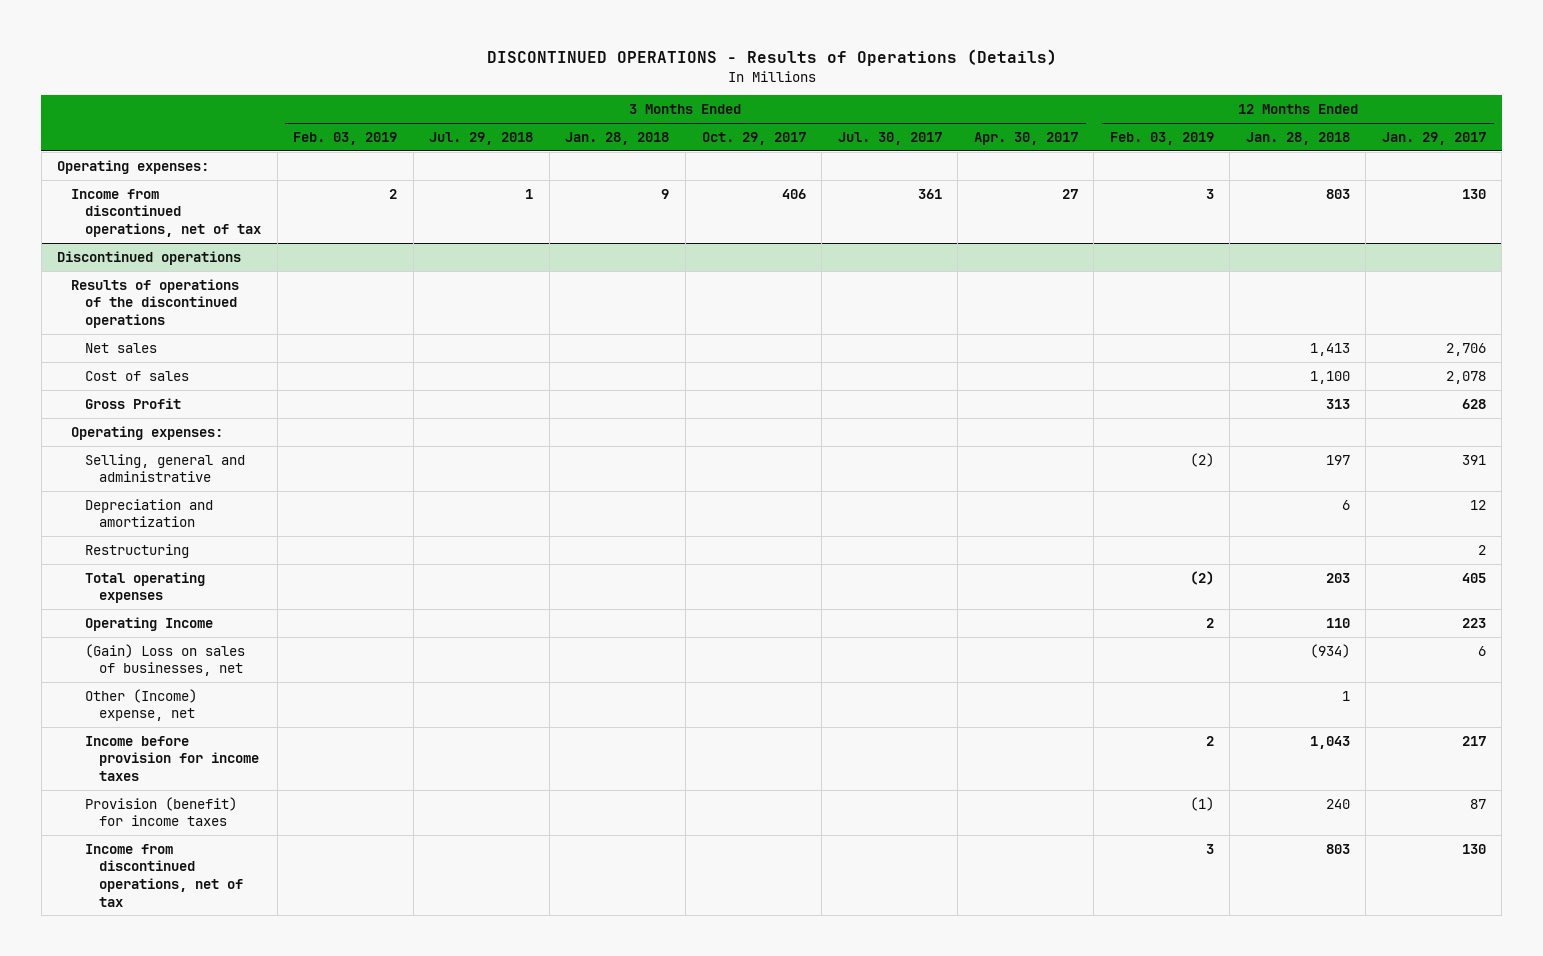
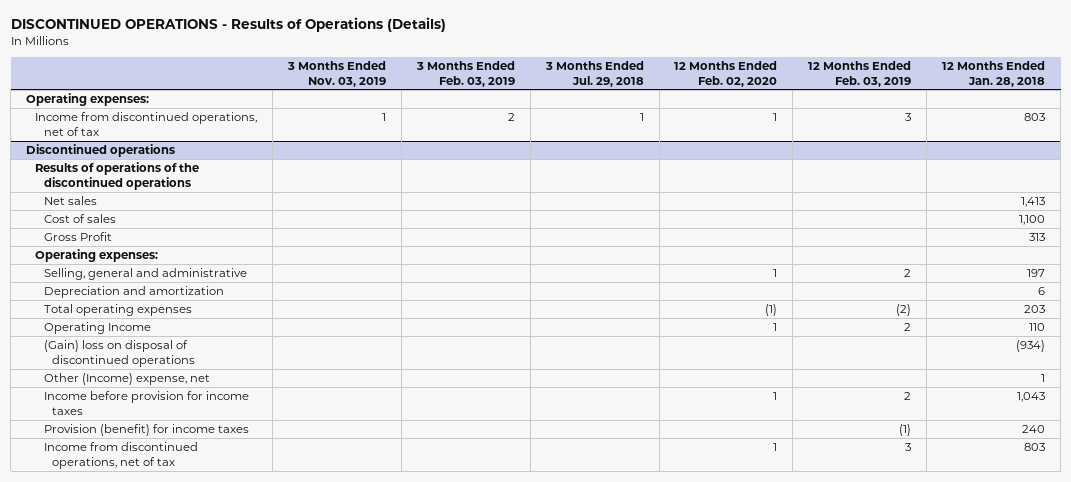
[565,132,670,146] Jan. 28, 2018 -> none
[701,132,806,146] Oct. 29, 2017 -> none
[837,132,942,146] Jul. 30, 2017 -> none
[973,132,1078,146] Apr. 30, 2017 -> none
[1381,132,1486,146] Jan. 29, 2017 -> none
none -> [286,60,386,87] 3 Months Ended Nov. 03, 2019
none -> [674,60,778,87] 12 Months Ended Feb. 02, 2020
[1189,452,1214,467] (2) -> [904,269,912,278] 2
[85,543,190,558] Restructuring -> none
[85,643,246,677] (Gain) Loss on sales of businesses, net -> [43,340,196,367] (Gain) loss on disposal of discontinued operations

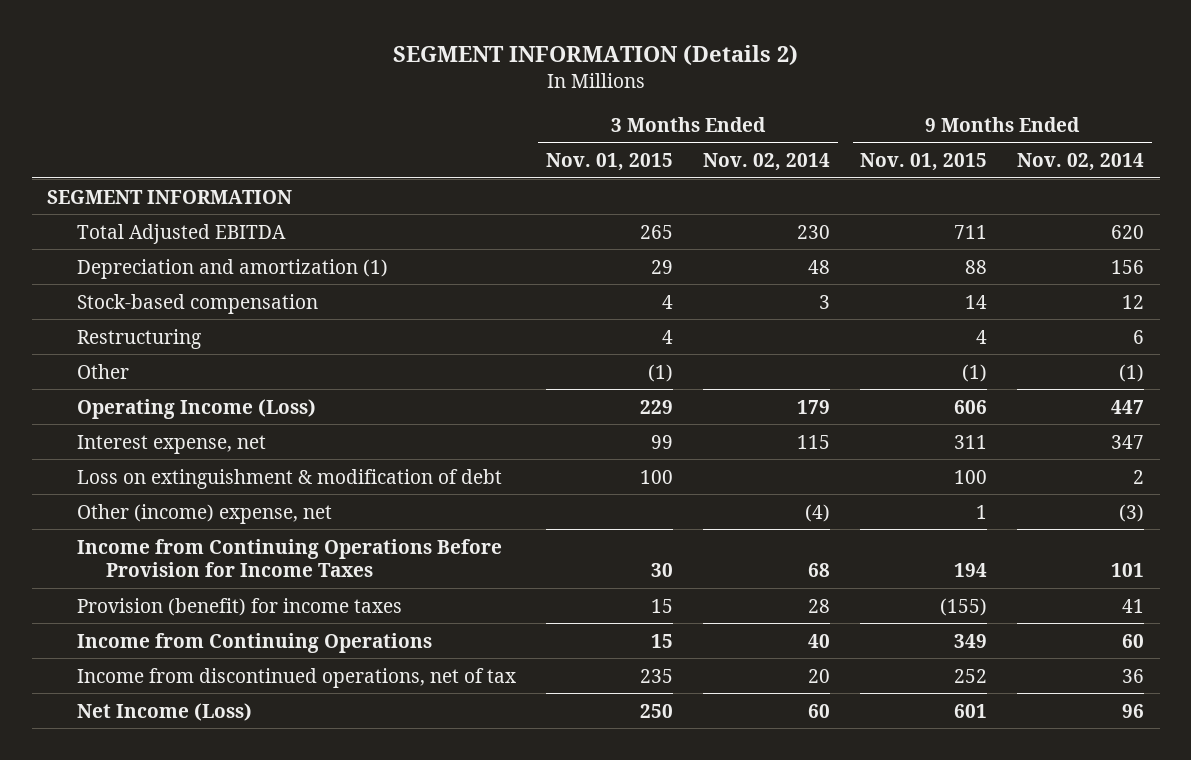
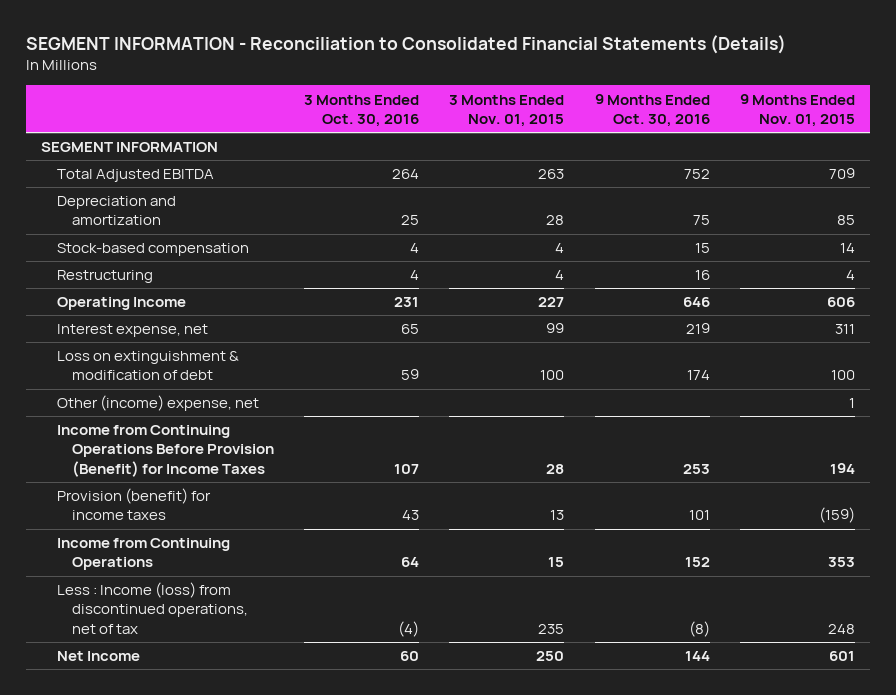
[392,44,798,66] SEGMENT INFORMATION (Details 2) -> [26,34,787,54] SEGMENT INFORMATION - Reconciliation to Consolidated Financial Statements (Details)
[703,152,831,171] Nov. 02, 2014 -> none
[1017,152,1145,171] Nov. 02, 2014 -> none
none -> [304,94,420,127] 3 Months Ended Oct. 30, 2016
none -> [594,93,710,127] 9 Months Ended Oct. 30, 2016
[639,224,673,239] 265 -> [538,169,565,180] 263
[954,224,988,239] 711 -> [828,168,855,180] 709
[76,258,388,279] Depreciation and amortization (1) -> [56,196,176,226] Depreciation and amortization
[650,259,673,274] 29 -> [546,215,565,226] 28
[965,259,988,274] 88 -> [836,215,855,226] 85
[76,363,129,379] Other -> none
[76,398,316,419] Operating Income (Loss) -> [56,297,186,311] Operating Income
[639,399,673,414] 229 -> [538,297,565,308] 227
[76,538,502,577] Income from Continuing Operations Before Provision for Income Taxes -> [56,425,274,477] Income from Continuing Operations Before Provision (Benefit) for Income Taxes
[650,562,673,577] 30 -> [546,463,565,474] 28
[650,598,673,613] 15 -> [550,510,565,521] 13
[940,597,988,616] (155) -> [818,507,855,524] (159)
[954,633,988,648] 349 -> [827,557,855,568] 353
[76,667,516,688] Income from discontinued operations, net of tax -> [56,582,248,634] Less : Income (loss) from discontinued operations, net of tax
[954,668,988,683] 252 -> [827,623,855,634] 248
[76,702,252,721] Net Income (Loss) -> [56,651,140,662] Net Income

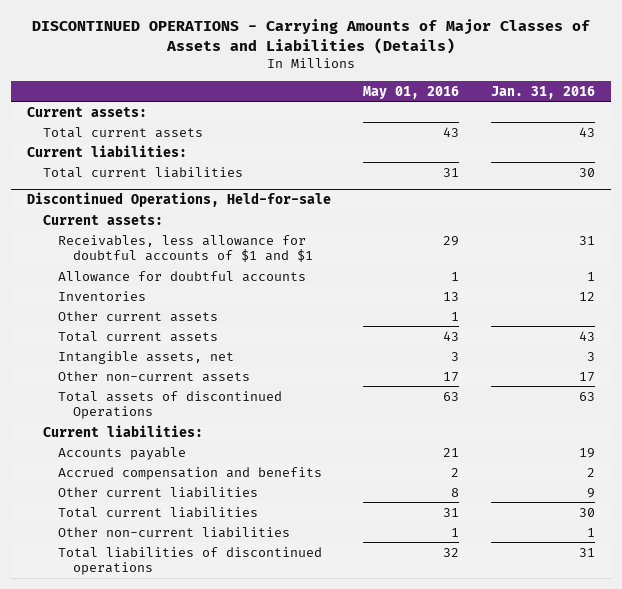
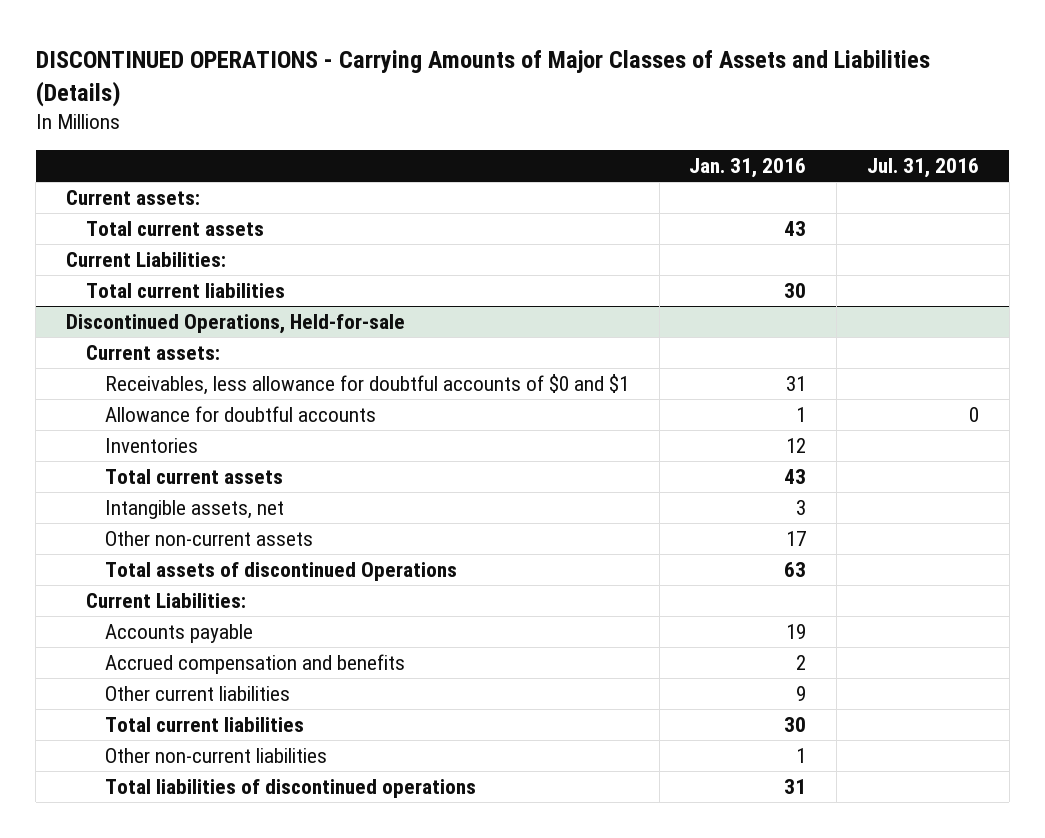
[363,85,460,99] May 01, 2016 -> none
none -> [867,158,980,179] Jul. 31, 2016
[27,144,188,157] Current liabilities: -> [66,252,227,268] Current Liabilities:
[58,234,314,263] Receivables, less allowance for doubtful accounts of $1 and $1 -> [104,374,629,396] Receivables, less allowance for doubtful accounts of $0 and $1
[58,310,219,322] Other current assets -> none
[42,424,203,437] Current liabilities: -> [85,593,246,609] Current Liabilities:

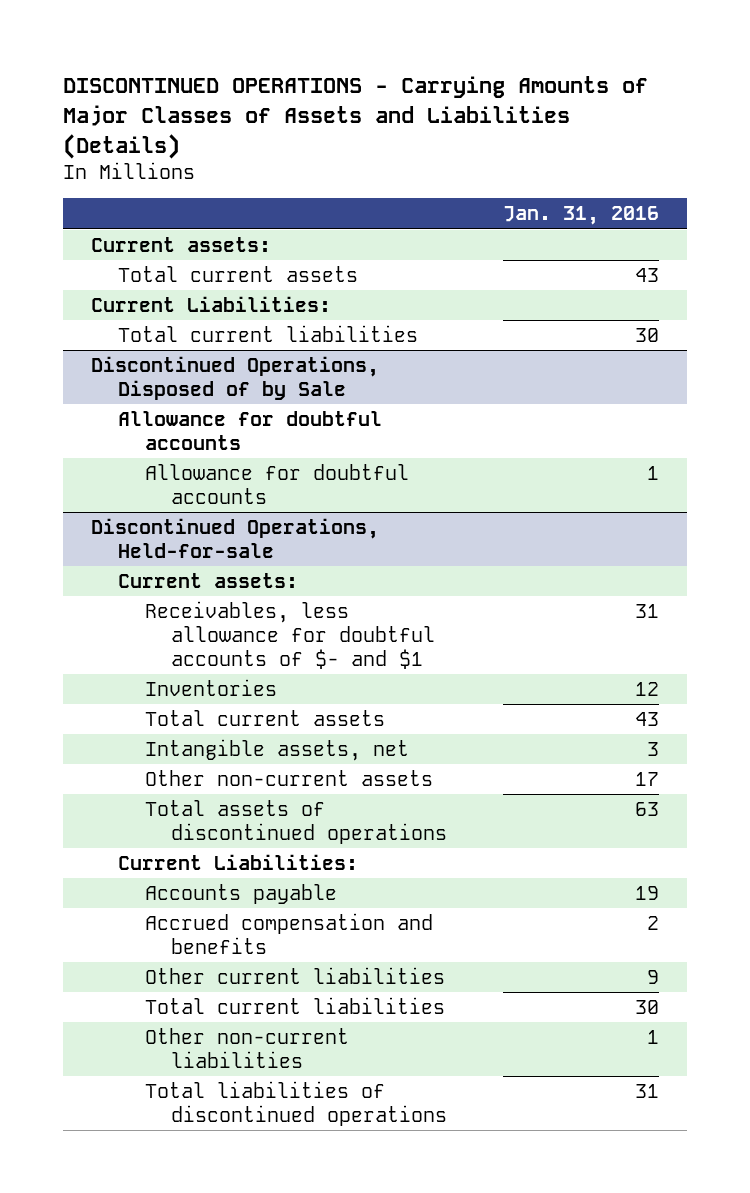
[867,158,980,179] Jul. 31, 2016 -> none
none -> [91,355,380,400] Discontinued Operations, Disposed of by Sale
none -> [117,410,382,450] Allowance for doubtful accounts
none -> [144,463,409,504] Allowance for doubtful accounts
[104,406,376,423] Allowance for doubtful accounts -> none
[104,374,629,396] Receivables, less allowance for doubtful accounts of $0 and $1 -> [144,600,436,669] Receivables, less allowance for doubtful accounts of $- and $1
[104,562,457,582] Total assets of discontinued Operations -> [144,799,448,844] Total assets of discontinued operations

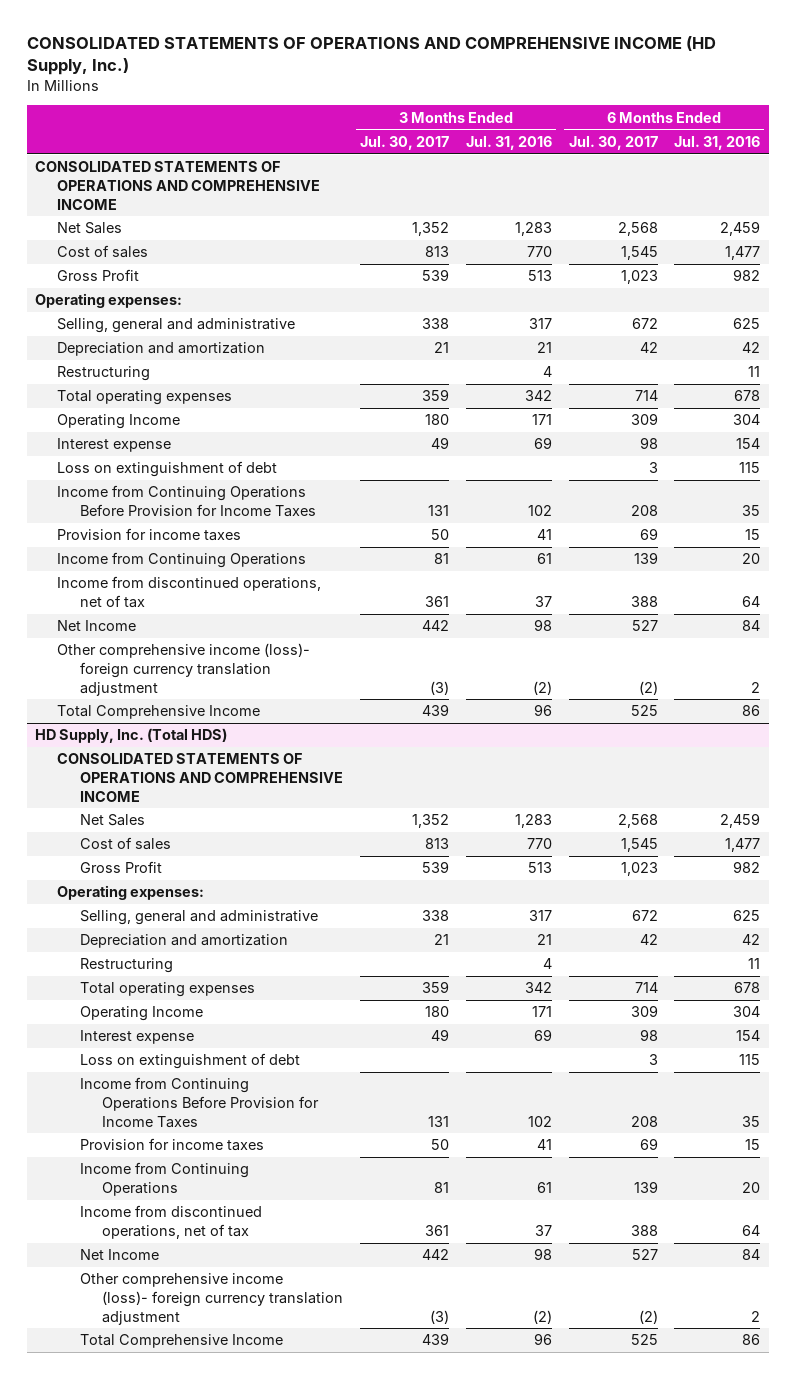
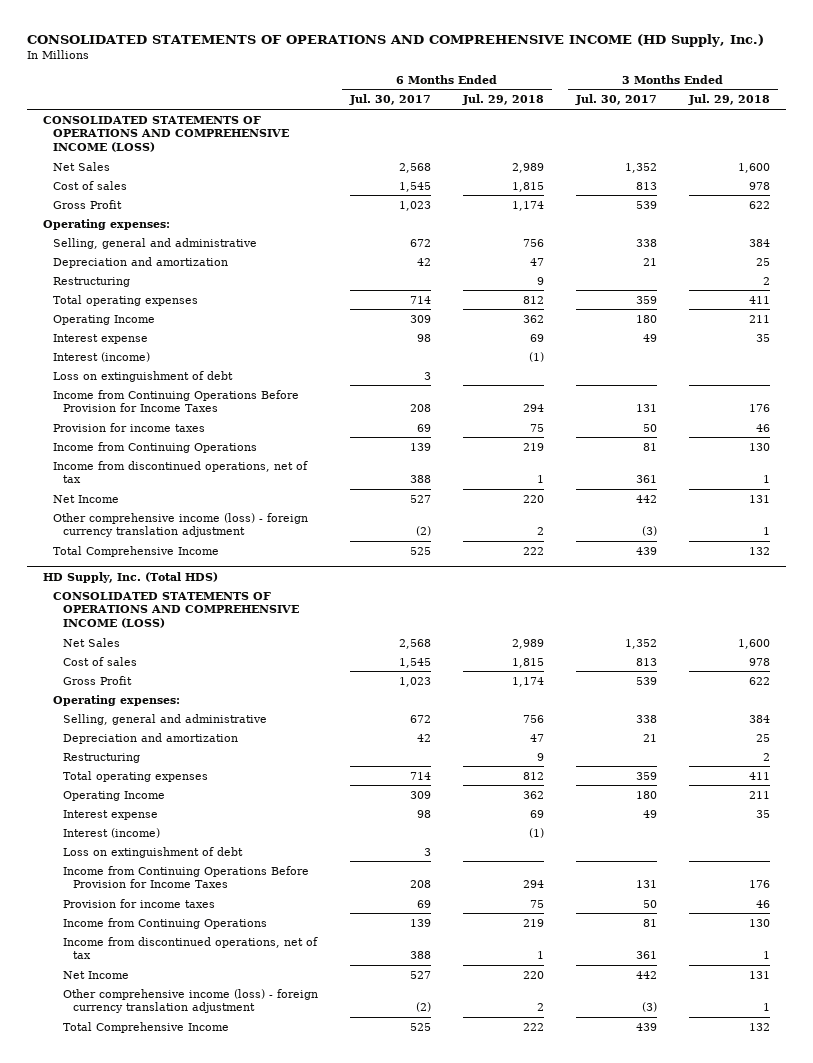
[465,135,552,150] Jul. 31, 2016 -> none
[674,135,761,150] Jul. 31, 2016 -> none
none -> [462,94,545,106] Jul. 29, 2018
none -> [688,94,771,106] Jul. 29, 2018
[34,161,321,210] CONSOLIDATED STATEMENTS OF OPERATIONS AND COMPREHENSIVE INCOME -> [42,115,289,152] CONSOLIDATED STATEMENTS OF OPERATIONS AND COMPREHENSIVE INCOME (LOSS)
none -> [52,351,150,362] Interest (income)
[57,643,311,696] Other comprehensive income (loss)- foreign currency translation adjustment -> [52,512,308,538] Other comprehensive income (loss) - foreign currency translation adjustment
[57,753,343,802] CONSOLIDATED STATEMENTS OF OPERATIONS AND COMPREHENSIVE INCOME -> [52,591,299,628] CONSOLIDATED STATEMENTS OF OPERATIONS AND COMPREHENSIVE INCOME (LOSS)
none -> [62,827,160,838] Interest (income)
[79,1273,344,1325] Other comprehensive income (loss)- foreign currency translation adjustment -> [62,988,318,1014] Other comprehensive income (loss) - foreign currency translation adjustment

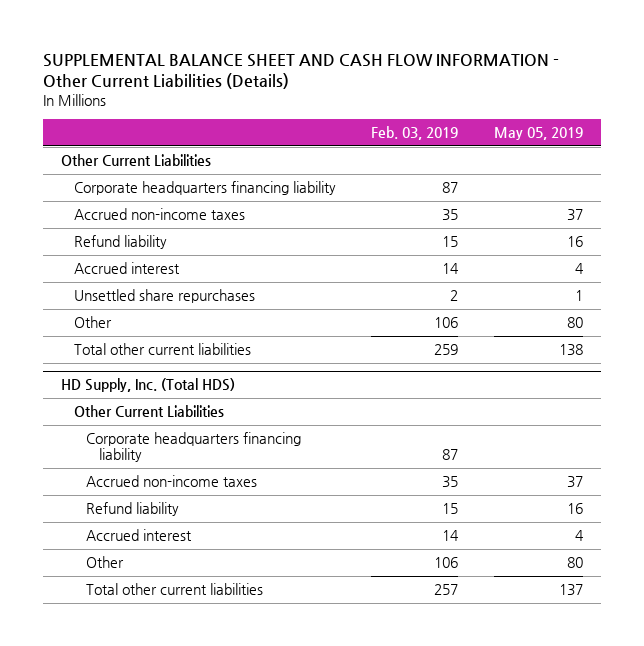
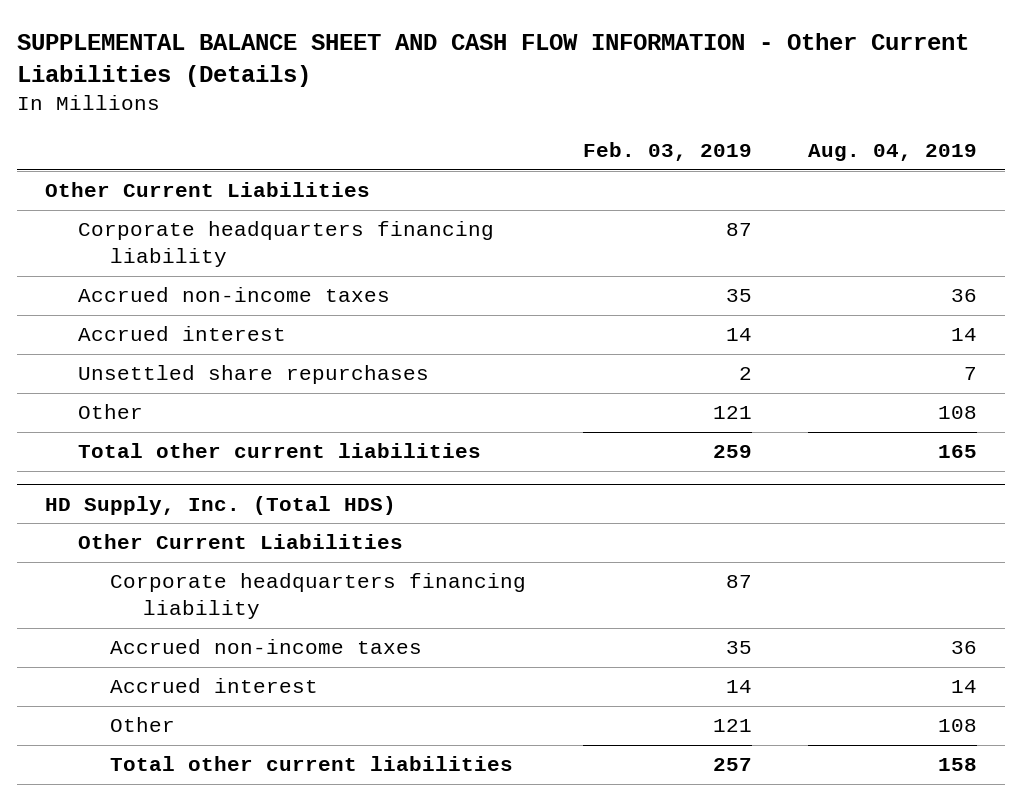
[493,127,583,141] May 05, 2019 -> none
none -> [807,144,977,162] Aug. 04, 2019
[73,235,167,250] Refund liability -> none
[434,317,459,329] 106 -> [712,406,752,420] 121
[86,502,180,517] Refund liability -> none
[434,557,459,569] 106 -> [712,719,752,733] 121

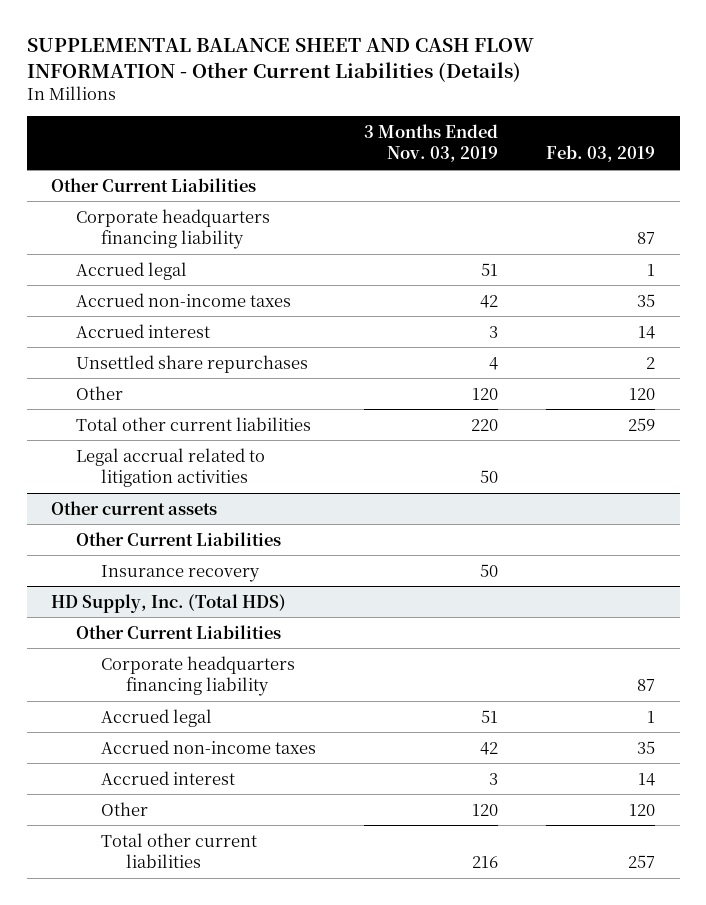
[807,144,977,162] Aug. 04, 2019 -> none
none -> [364,124,499,163] 3 Months Ended Nov. 03, 2019
none -> [75,261,187,280] Accrued legal
[712,406,752,420] 121 -> [629,387,656,400] 120
none -> [75,447,265,487] Legal accrual related to litigation activities
none -> [50,500,217,515] Other current assets
none -> [75,531,281,546] Other Current Liabilities
none -> [100,564,260,582] Insurance recovery
none -> [100,708,212,727] Accrued legal
[712,719,752,733] 121 -> [629,803,656,816] 120

